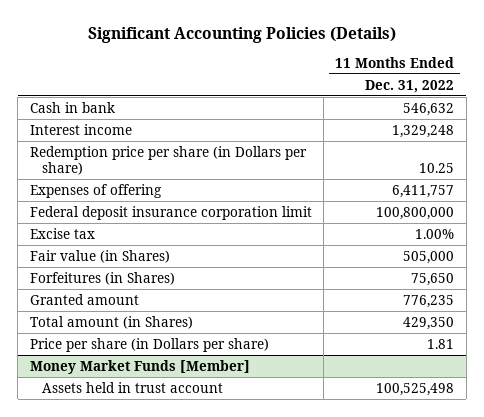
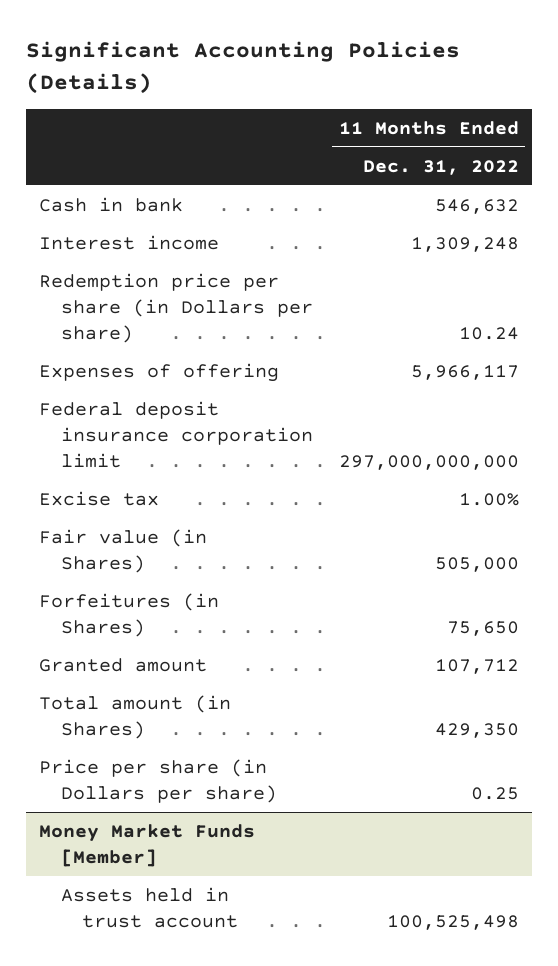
[392,124,455,138] 1,329,248 -> [410,236,519,252] 1,309,248
[419,162,455,173] 10.25 -> [458,326,519,340] 10.24
[392,184,455,198] 6,411,757 -> [410,364,519,380] 5,966,117
[376,206,455,220] 100,800,000 -> [338,454,519,470] 297,000,000,000
[403,294,455,308] 776,235 -> [434,658,519,674] 107,712
[427,338,455,349] 1.81 -> [470,786,519,800] 0.25

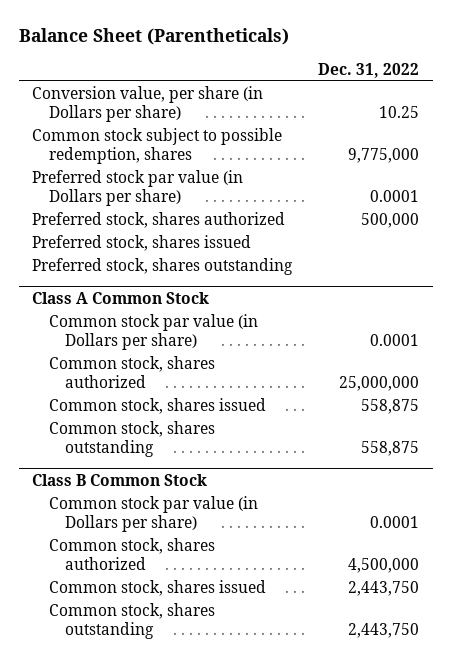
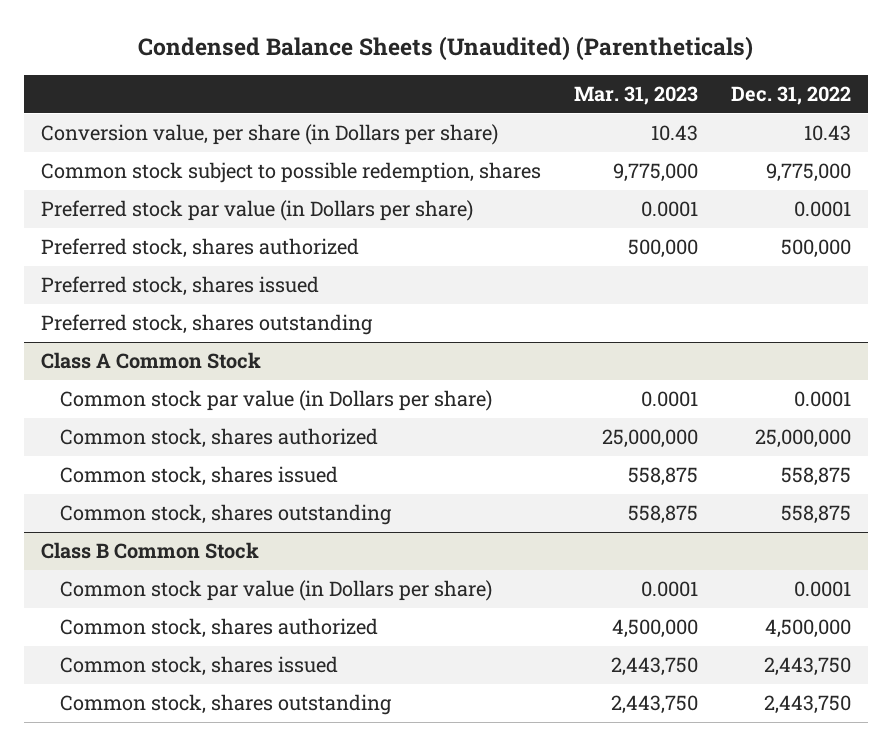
[18,28,289,46] Balance Sheet (Parentheticals) -> [137,36,753,62] Condensed Balance Sheets (Unaudited) (Parentheticals)
none -> [573,85,698,105] Mar. 31, 2023
[379,106,420,119] 10.25 -> [804,124,852,141] 10.43

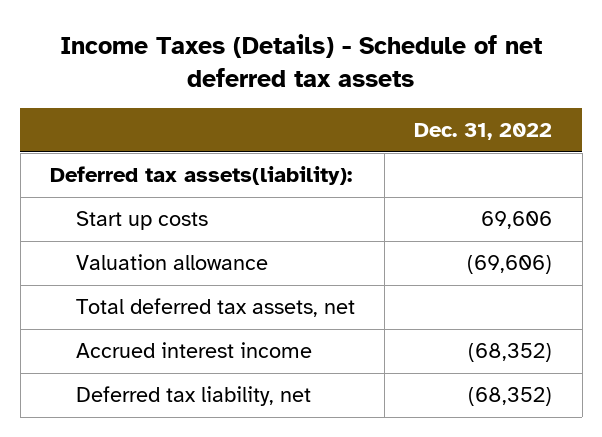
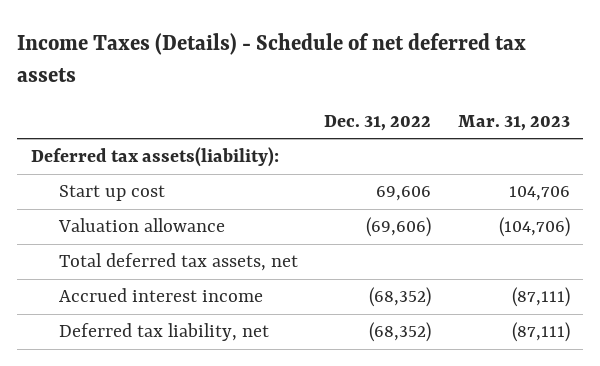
none -> [457,114,570,131] Mar. 31, 2023
[75,211,208,231] Start up costs -> [58,185,165,202] Start up cost

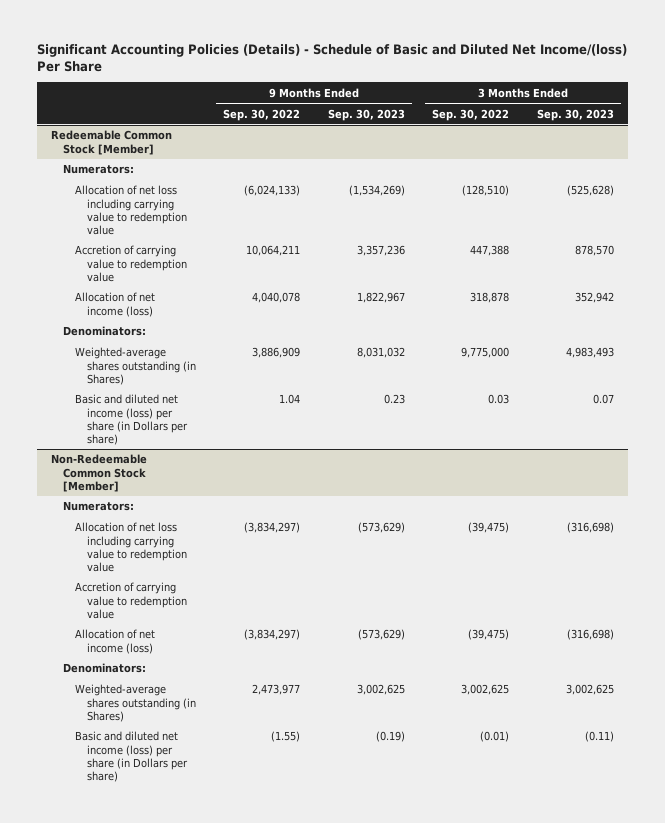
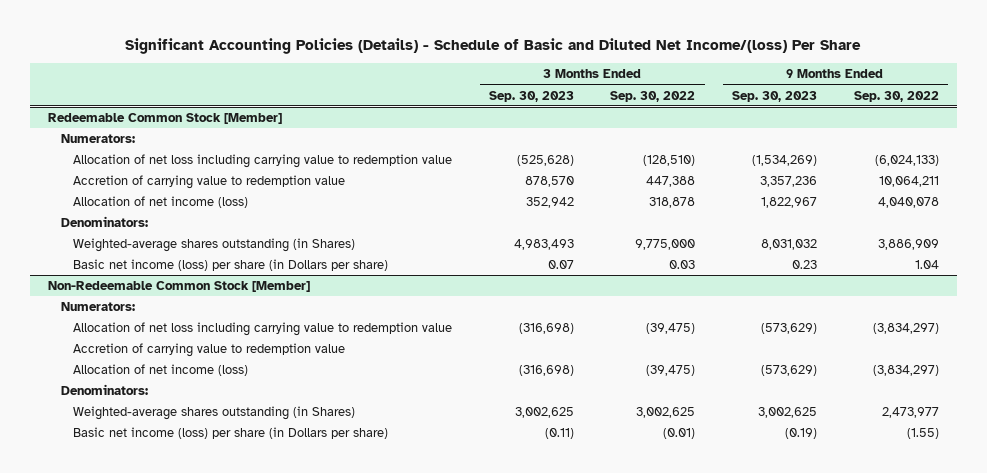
[74,394,188,445] Basic and diluted net income (loss) per share (in Dollars per share) -> [73,259,389,272] Basic net income (loss) per share (in Dollars per share)
[74,731,188,782] Basic and diluted net income (loss) per share (in Dollars per share) -> [73,427,389,440] Basic net income (loss) per share (in Dollars per share)

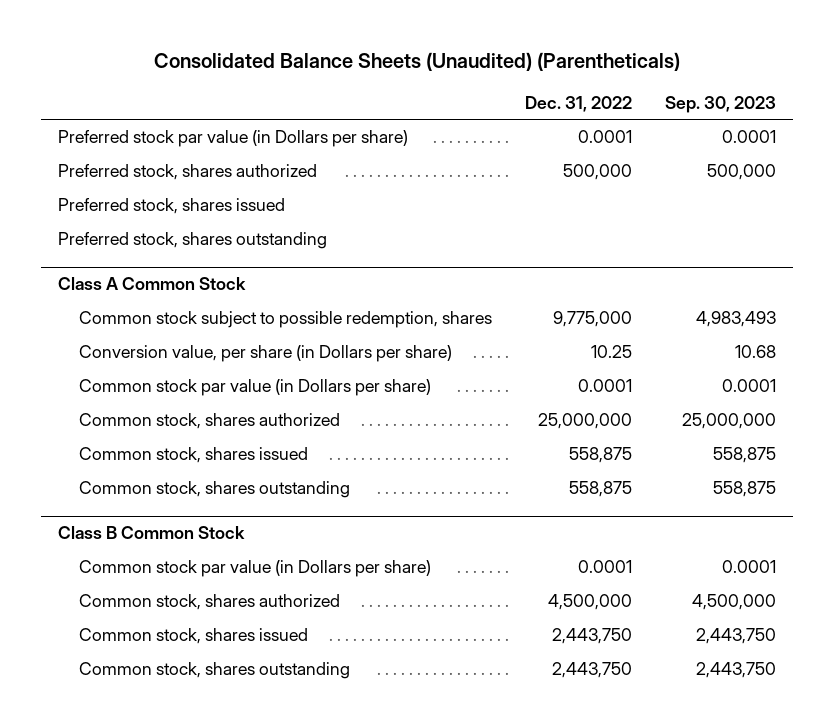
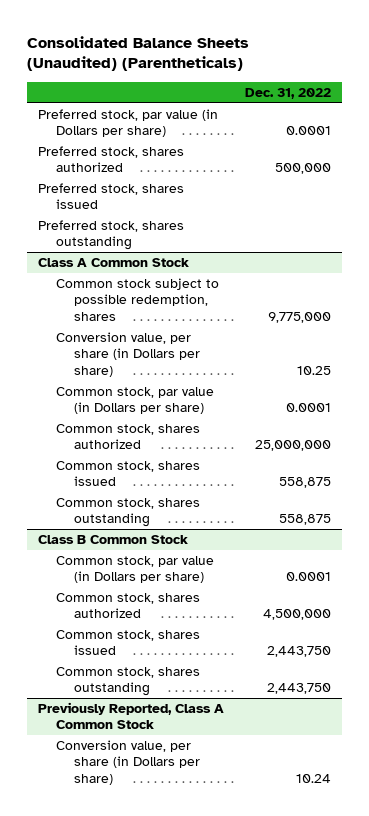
[665,95,777,113] Sep. 30, 2023 -> none
[57,130,408,148] Preferred stock par value (in Dollars per share) -> [37,109,218,138] Preferred stock, par value (in Dollars per share)
[79,379,432,397] Common stock par value (in Dollars per share) -> [55,387,214,415] Common stock, par value (in Dollars per share)
[79,560,432,578] Common stock par value (in Dollars per share) -> [55,556,214,584] Common stock, par value (in Dollars per share)
none -> [37,702,224,730] Previously Reported, Class A Common Stock
none -> [55,740,201,785] Conversion value, per share (in Dollars per share)

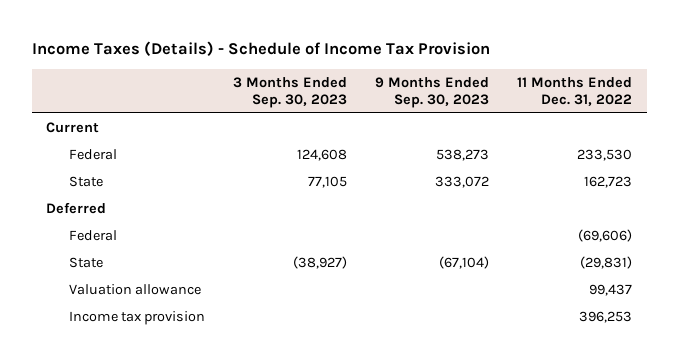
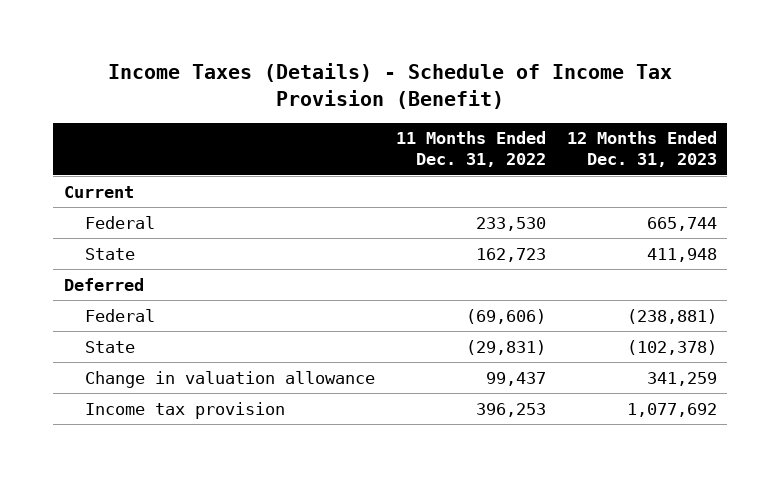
[31,41,490,57] Income Taxes (Details) - Schedule of Income Tax Provision -> [108,63,673,109] Income Taxes (Details) - Schedule of Income Tax Provision (Benefit)
[232,76,347,109] 3 Months Ended Sep. 30, 2023 -> none
[375,76,490,109] 9 Months Ended Sep. 30, 2023 -> none
none -> [566,131,717,168] 12 Months Ended Dec. 31, 2023
[68,283,201,295] Valuation allowance -> [85,370,376,388] Change in valuation allowance

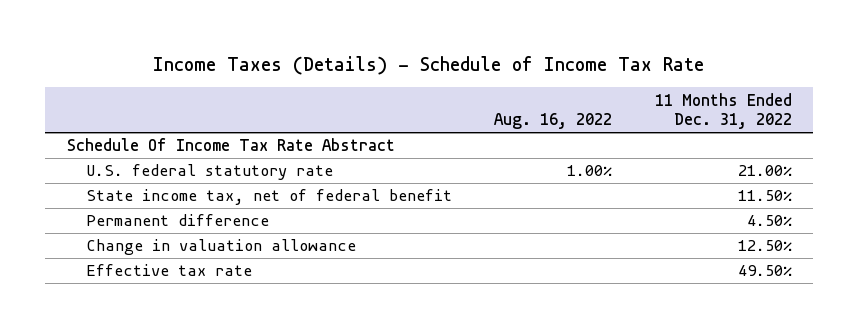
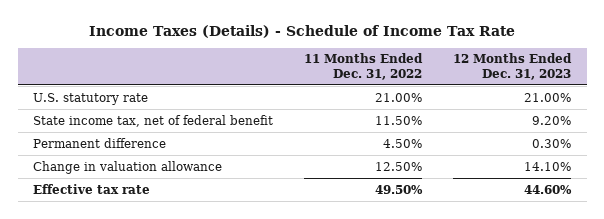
[494,113,613,130] Aug. 16, 2022 -> none
none -> [453,53,573,80] 12 Months Ended Dec. 31, 2023
[66,138,395,152] Schedule Of Income Tax Rate Abstract -> none
[85,164,333,181] U.S. federal statutory rate -> [33,92,149,105] U.S. statutory rate

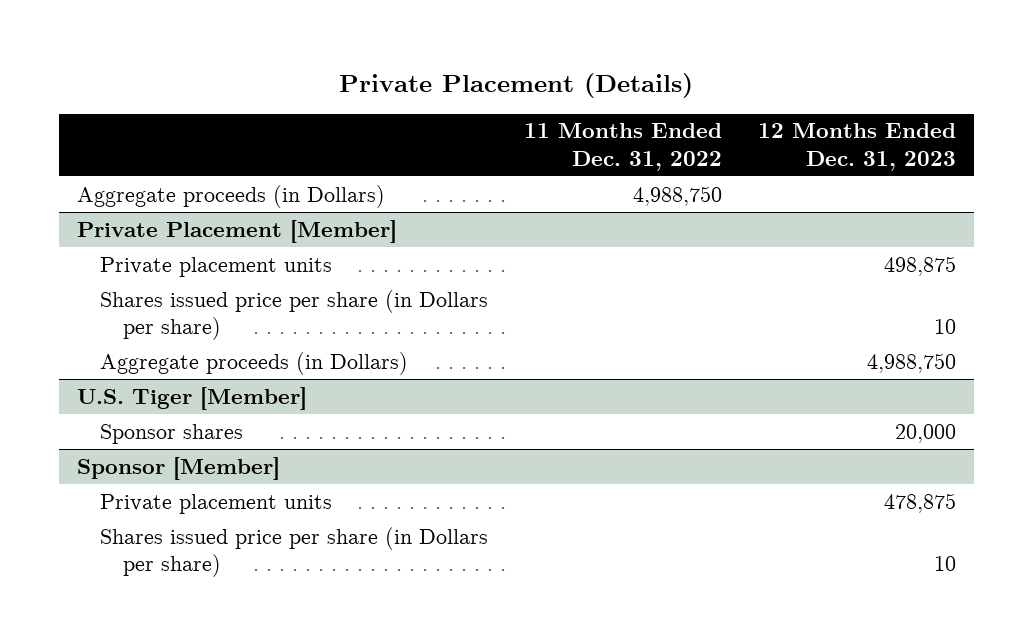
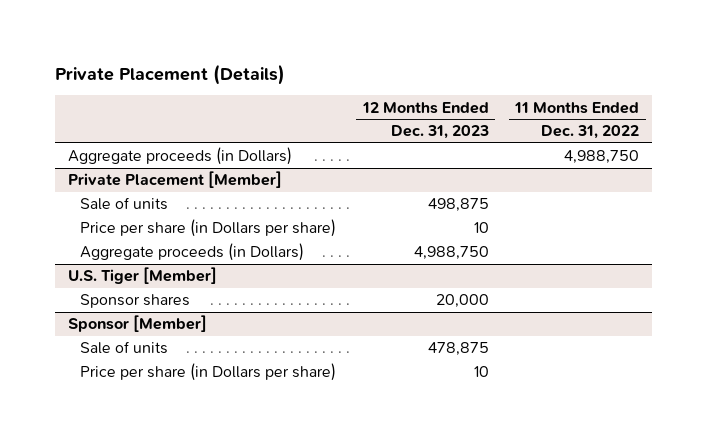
[99,256,332,277] Private placement units -> [80,197,169,211] Sale of units
[99,289,488,341] Shares issued price per share (in Dollars per share) -> [80,219,337,238] Price per share (in Dollars per share)
[99,493,332,514] Private placement units -> [80,341,169,355] Sale of units
[99,526,488,578] Shares issued price per share (in Dollars per share) -> [80,363,337,382] Price per share (in Dollars per share)

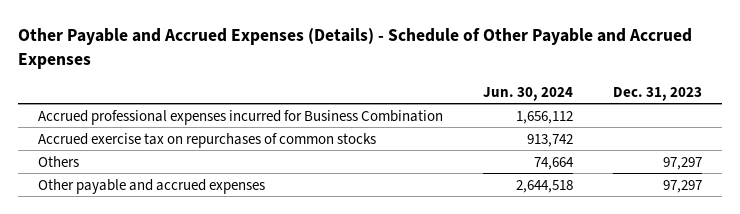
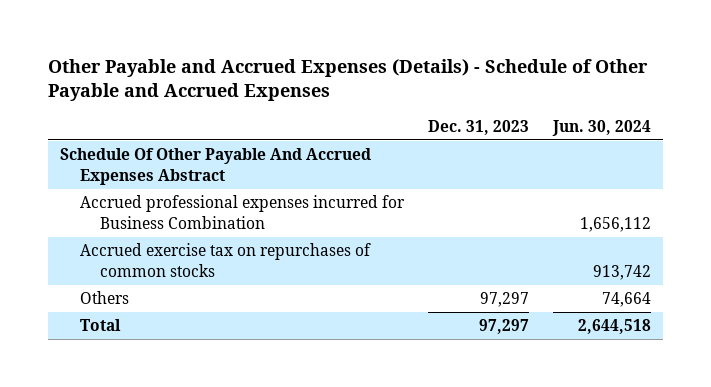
none -> [60,148,372,185] Schedule Of Other Payable And Accrued Expenses Abstract
[38,178,266,194] Other payable and accrued expenses -> [80,319,122,332] Total

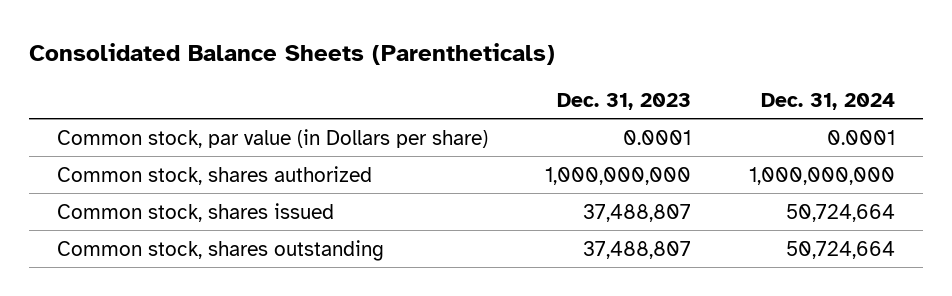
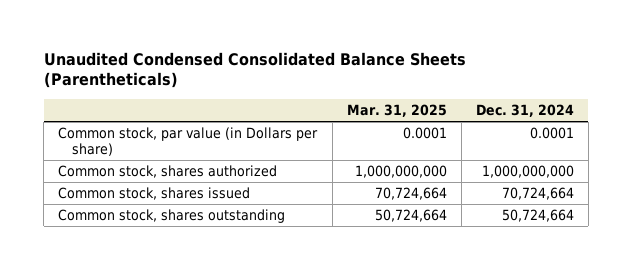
[28,42,555,65] Consolidated Balance Sheets (Parentheticals) -> [43,51,466,89] Unaudited Condensed Consolidated Balance Sheets (Parentheticals)
[557,92,692,110] Dec. 31, 2023 -> none
none -> [346,103,447,117] Mar. 31, 2025
[785,203,895,222] 50,724,664 -> [501,187,574,201] 70,724,664

